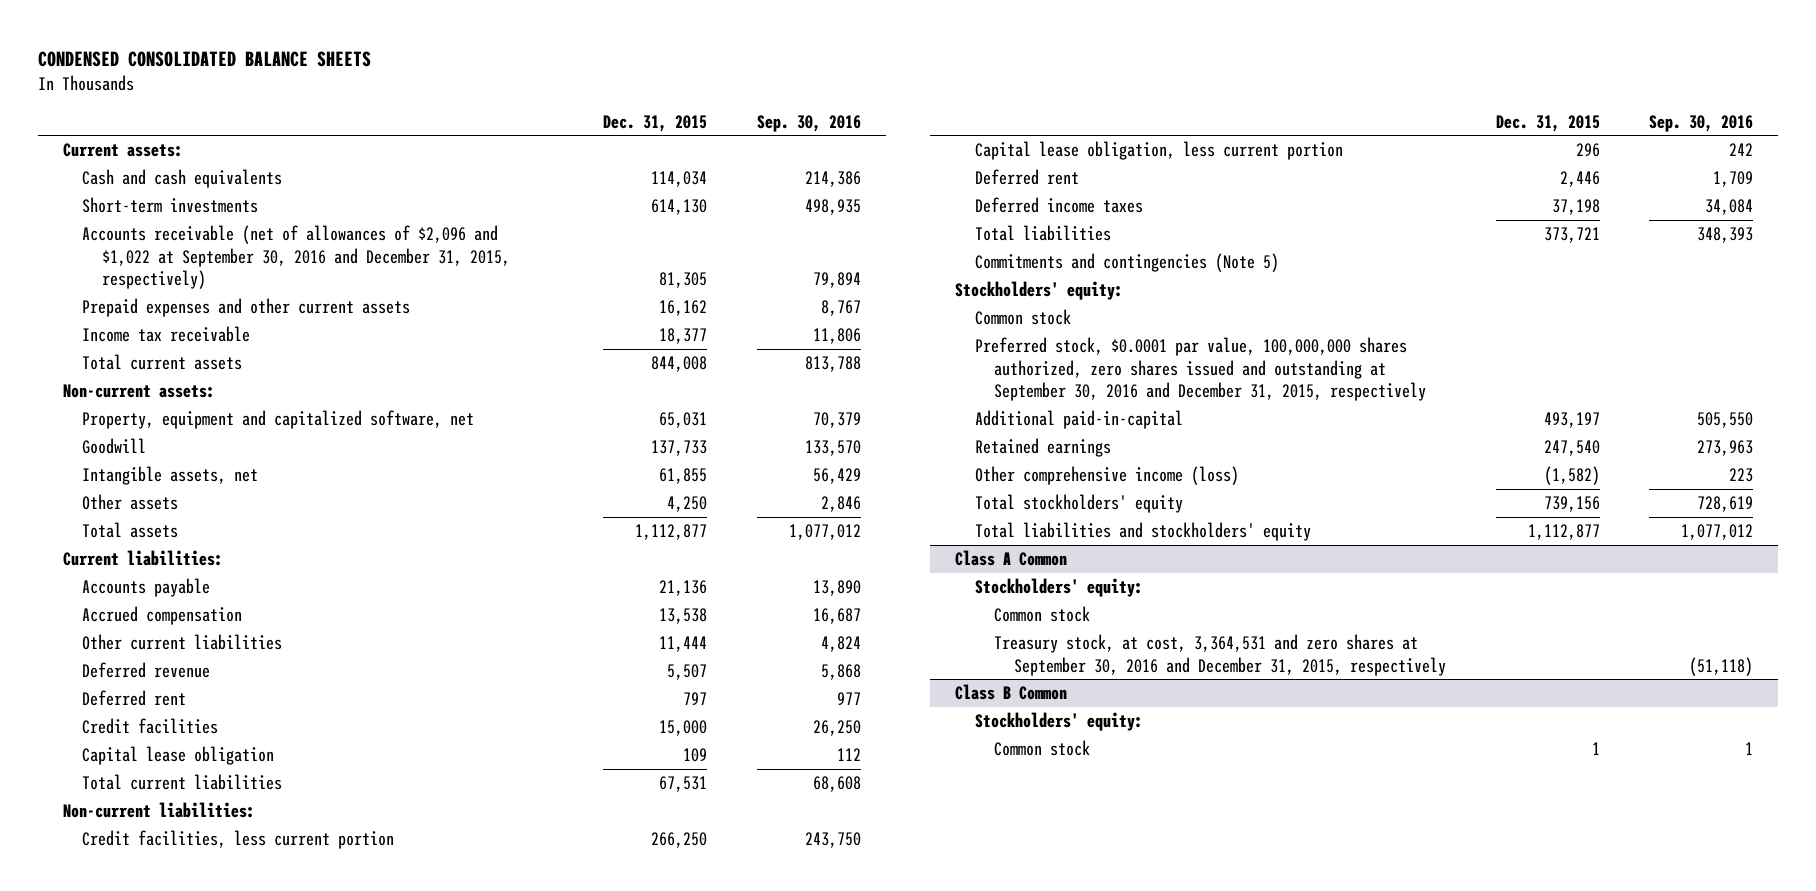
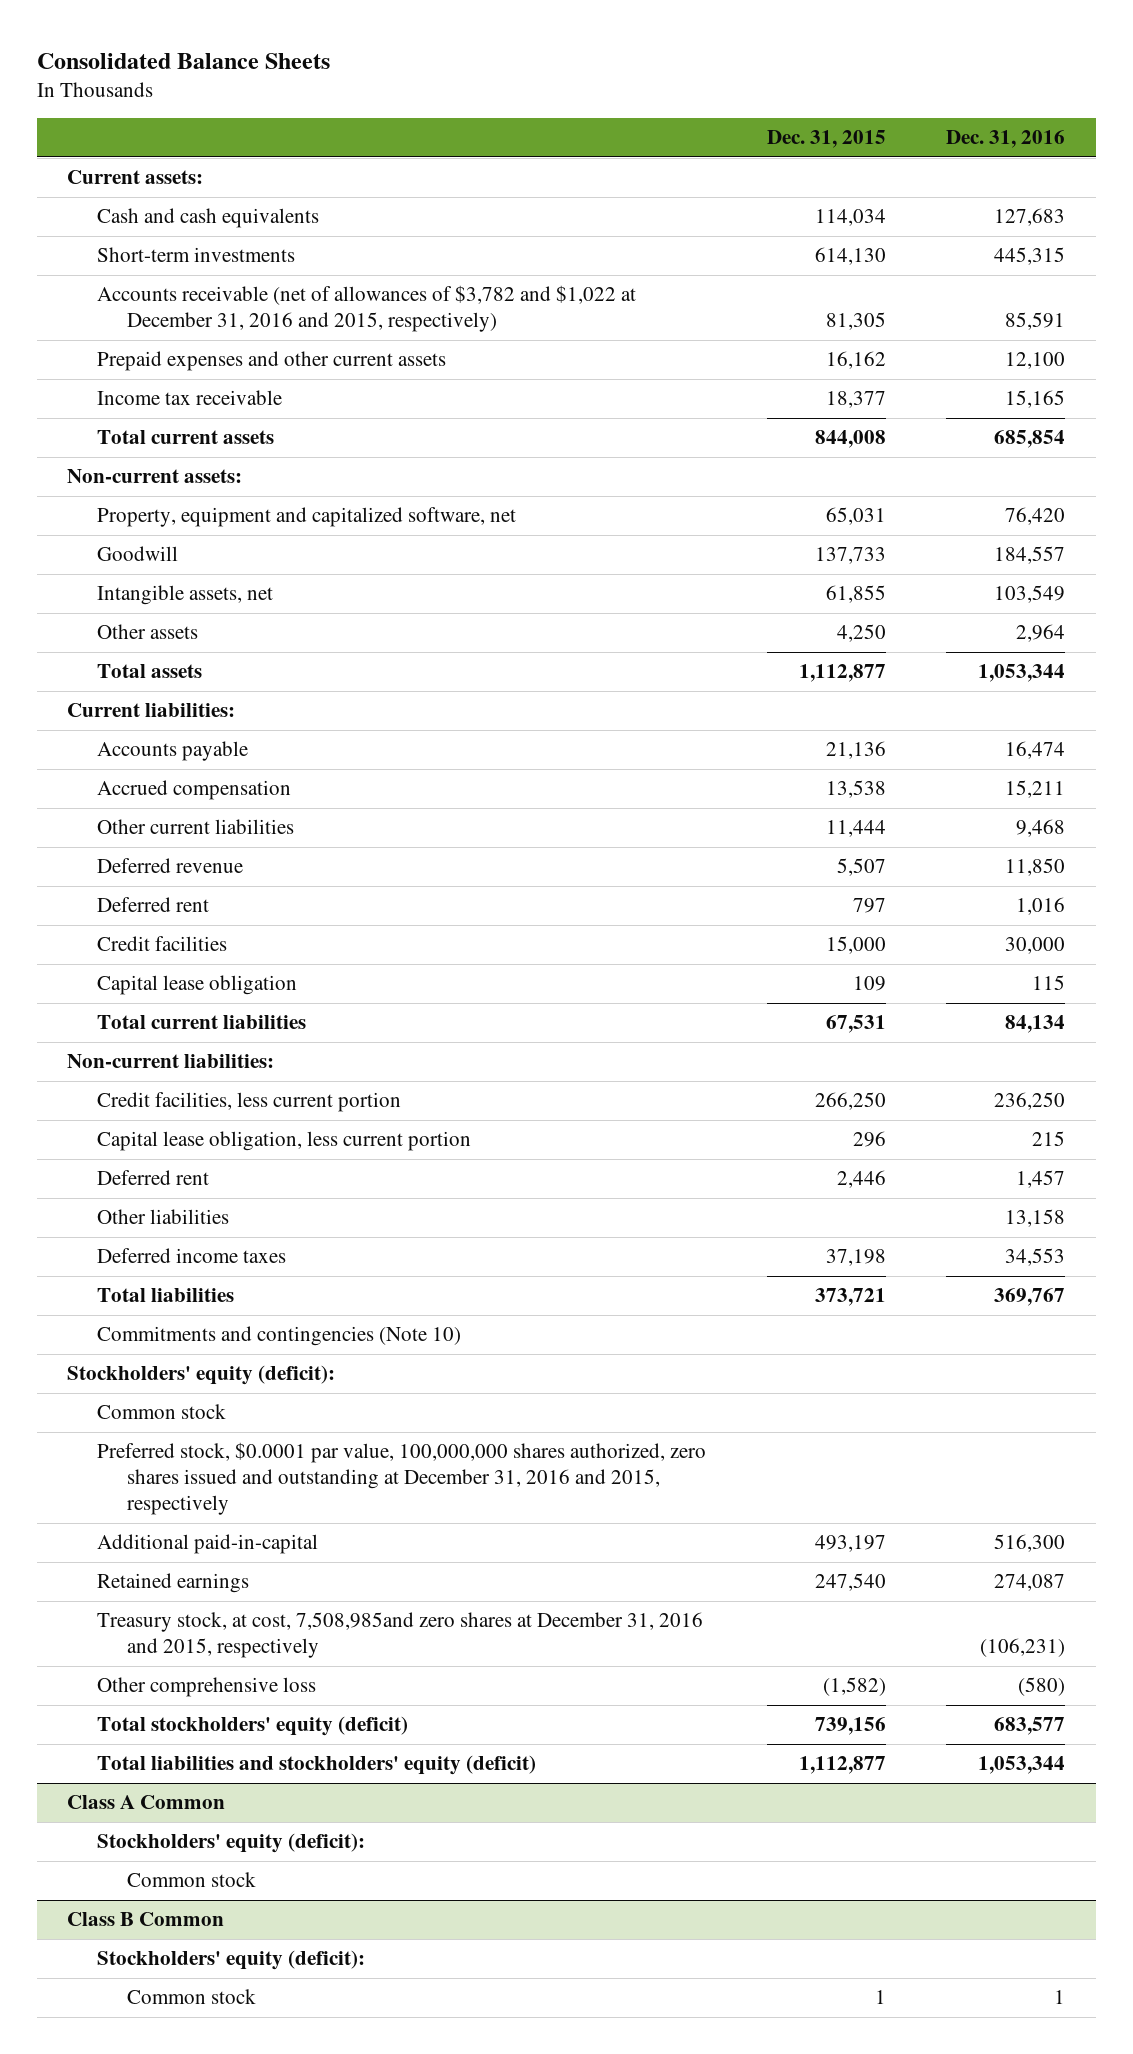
[37,50,371,67] CONDENSED CONSOLIDATED BALANCE SHEETS -> [36,53,330,70] Consolidated Balance Sheets
[756,114,861,132] Sep. 30, 2016 -> none
none -> [946,130,1066,149] Dec. 31, 2016
[82,225,511,289] Accounts receivable (net of allowances of $2,096 and $1,022 at September 30, 2016 and December 31, 2015, respectively) -> [97,285,637,333] Accounts receivable (net of allowances of $3,782 and $1,022 at December 31, 2016 and 2015, respectively)
none -> [97,1209,230,1225] Other liabilities
[974,253,1279,273] Commitments and contingencies (Note 5) -> [97,1326,462,1347] Commitments and contingencies (Note 10)
[954,281,1123,301] Stockholders' equity: -> [67,1365,336,1386] Stockholders' equity (deficit):
[974,337,1427,401] Preferred stock, $0.0001 par value, 100,000,000 shares authorized, zero shares issued and outstanding at September 30, 2016 and December 31, 2015, respectively -> [97,1442,707,1516] Preferred stock, $0.0001 par value, 100,000,000 shares authorized, zero shares issued and outstanding at December 31, 2016 and 2015, respectively
none -> [97,1612,704,1659] Treasury stock, at cost, 7,508,985and zero shares at December 31, 2016 and 2015, respectively
[974,466,1239,486] Other comprehensive income (loss) -> [97,1677,317,1698] Other comprehensive loss
[974,494,1183,514] Total stockholders' equity -> [97,1716,409,1737] Total stockholders' equity (deficit)
[974,522,1311,542] Total liabilities and stockholders' equity -> [97,1755,537,1776] Total liabilities and stockholders' equity (deficit)
[974,578,1143,598] Stockholders' equity: -> [97,1833,366,1854] Stockholders' equity (deficit):
[994,634,1447,676] Treasury stock, at cost, 3,364,531 and zero shares at September 30, 2016 and December 31, 2015, respectively -> none
[974,712,1143,732] Stockholders' equity: -> [97,1950,366,1971] Stockholders' equity (deficit):

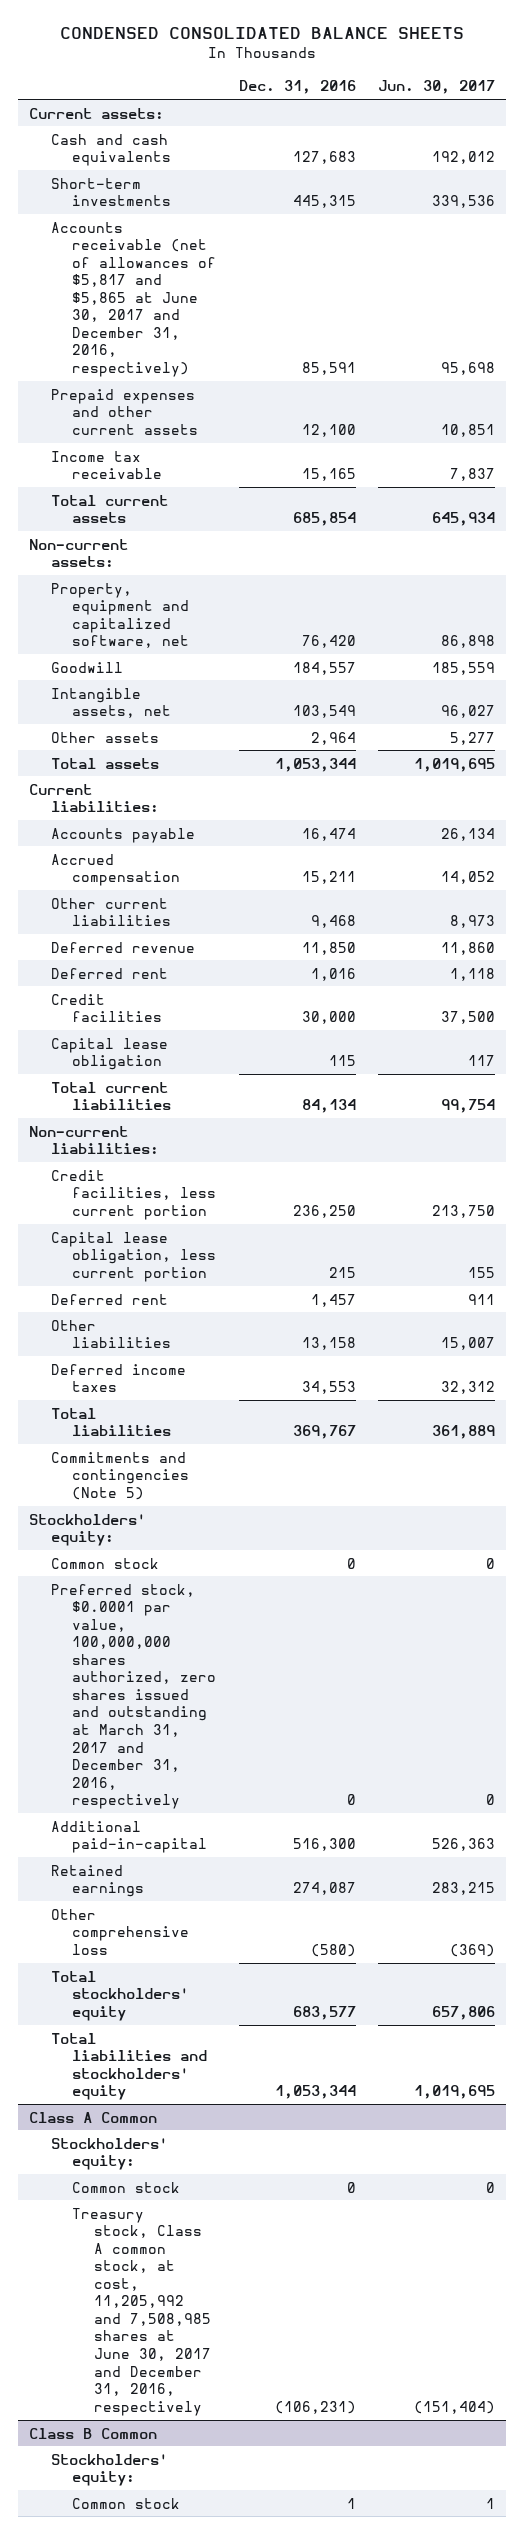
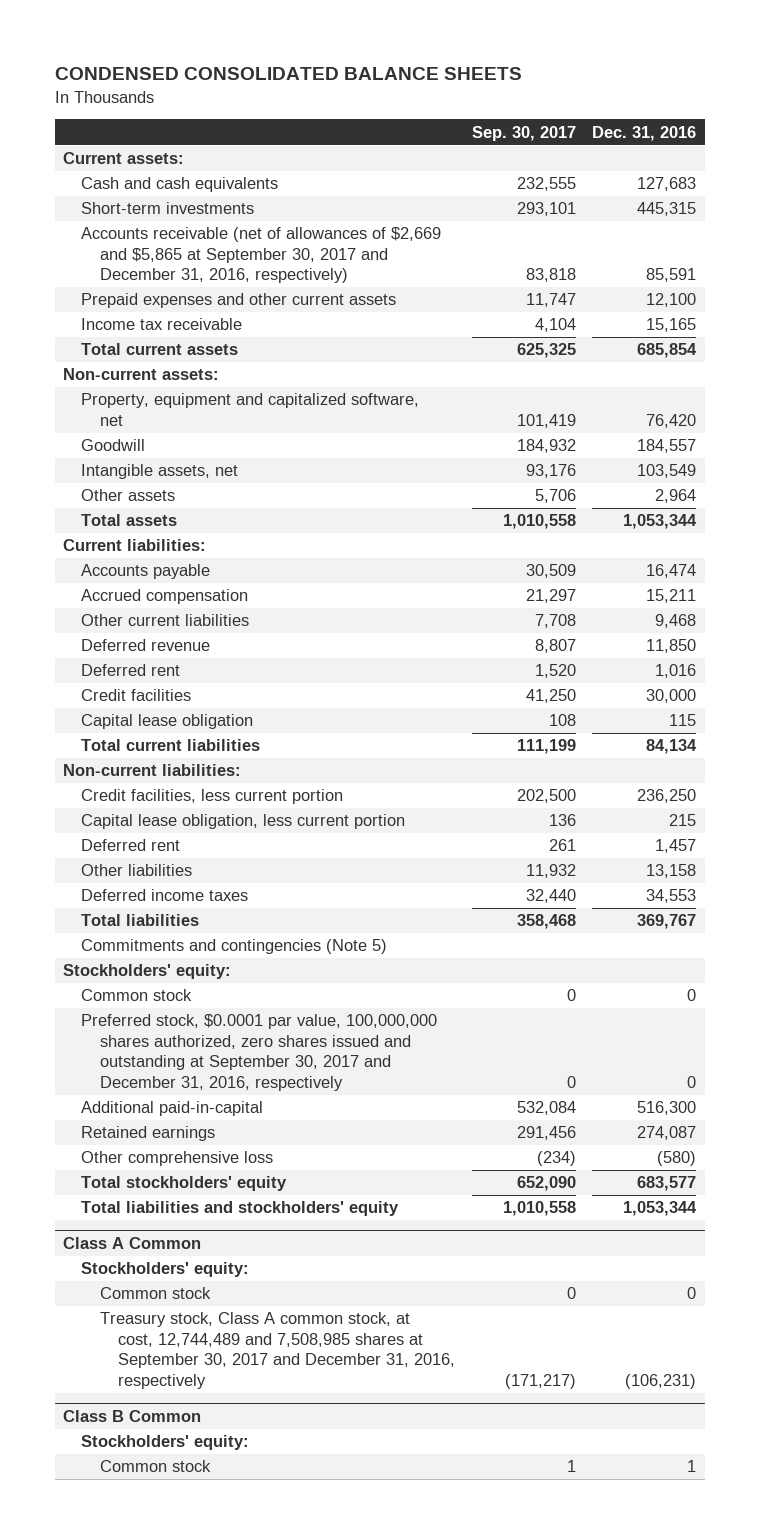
[378,80,496,95] Jun. 30, 2017 -> none
none -> [471,125,576,141] Sep. 30, 2017
[50,221,217,378] Accounts receivable (net of allowances of $5,817 and $5,865 at June 30, 2017 and December 31, 2016, respectively) -> [81,227,442,284] Accounts receivable (net of allowances of $2,669 and $5,865 at September 30, 2017 and December 31, 2016, respectively)
[50,1583,217,1810] Preferred stock, $0.0001 par value, 100,000,000 shares authorized, zero shares issued and outstanding at March 31, 2017 and December 31, 2016, respectively -> [81,1014,438,1091] Preferred stock, $0.0001 par value, 100,000,000 shares authorized, zero shares issued and outstanding at September 30, 2017 and December 31, 2016, respectively
[72,2207,211,2416] Treasury stock, Class A common stock, at cost, 11,205,992 and 7,508,985 shares at June 30, 2017 and December 31, 2016, respectively -> [99,1312,456,1389] Treasury stock, Class A common stock, at cost, 12,744,489 and 7,508,985 shares at September 30, 2017 and December 31, 2016, respectively

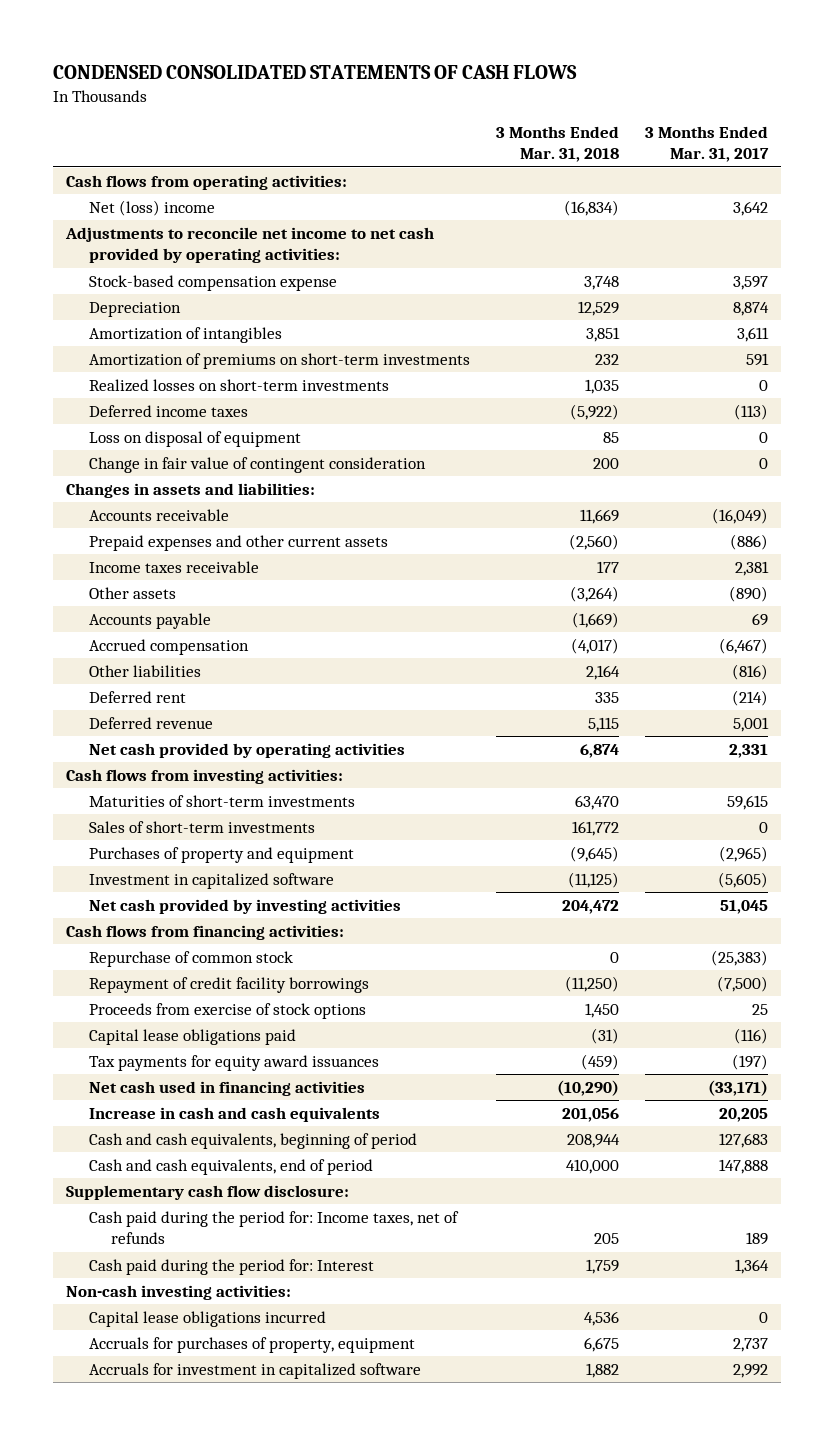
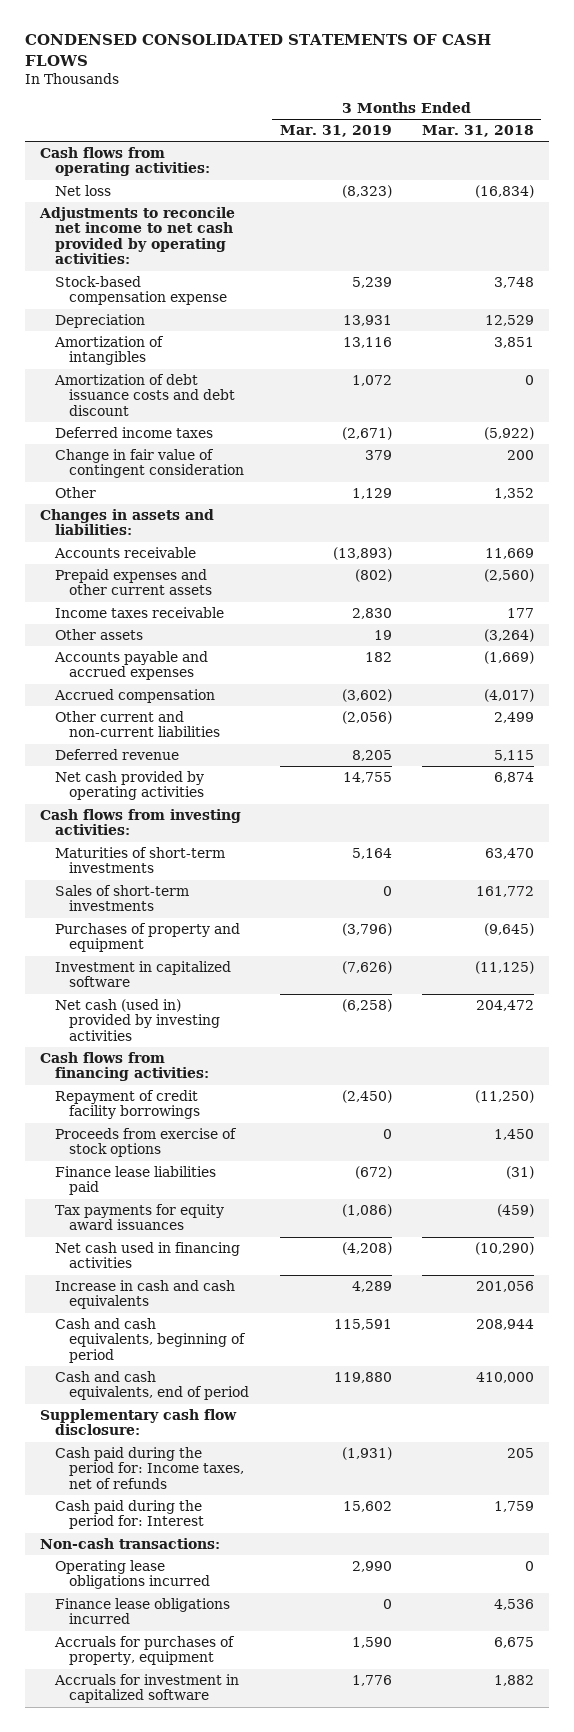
[644,126,769,163] 3 Months Ended Mar. 31, 2017 -> none
none -> [279,125,392,138] Mar. 31, 2019
[88,199,215,216] Net (loss) income -> [54,184,111,196] Net loss
[88,352,470,369] Amortization of premiums on short-term investments -> none
[88,378,389,392] Realized losses on short-term investments -> none
none -> [53,373,236,416] Amortization of debt issuance costs and debt discount
[88,430,301,447] Loss on disposal of equipment -> none
none -> [54,486,96,498] Other
[88,612,211,629] Accounts payable -> [53,650,208,681] Accounts payable and accrued expenses
[88,690,186,703] Deferred rent -> none
[88,664,201,677] Other liabilities -> [54,710,221,738] Other current and non-current liabilities
[585,664,620,680] 2,164 -> [493,711,534,723] 2,499
[88,898,401,914] Net cash provided by investing activities -> [54,998,221,1041] Net cash (used in) provided by investing activities
[88,950,293,967] Repurchase of common stock -> none
[88,1028,296,1045] Capital lease obligations paid -> none
none -> [54,1165,216,1196] Finance lease liabilities paid
[66,1284,292,1300] Non-cash investing activities: -> [39,1537,220,1549] Non-cash transactions:
none -> [54,1559,211,1590] Operating lease obligations incurred
[88,1310,326,1327] Capital lease obligations incurred -> [54,1597,230,1625] Finance lease obligations incurred

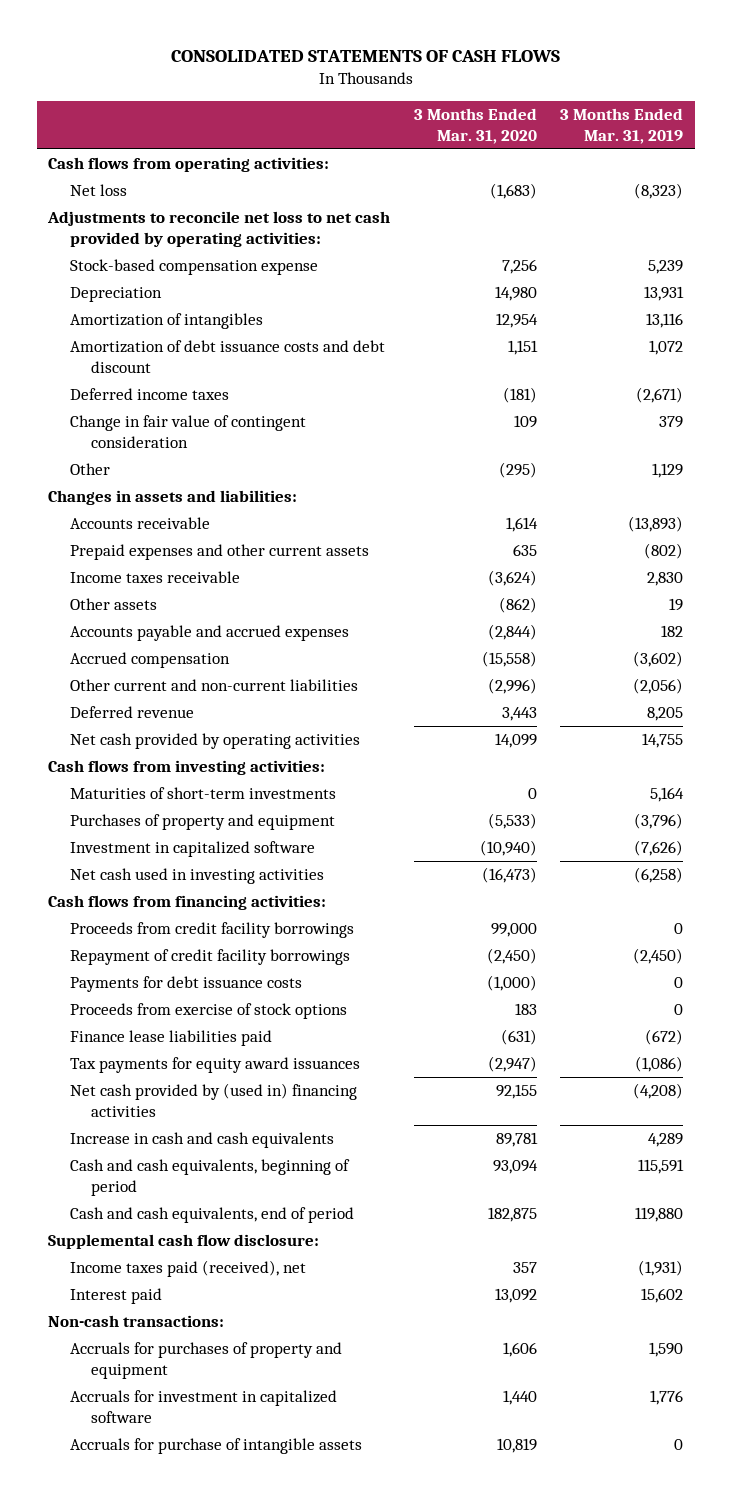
[24,34,491,67] CONDENSED CONSOLIDATED STATEMENTS OF CASH FLOWS -> [170,50,560,63] CONSOLIDATED STATEMENTS OF CASH FLOWS
[421,125,534,138] Mar. 31, 2018 -> none
none -> [413,108,537,144] 3 Months Ended Mar. 31, 2020
[38,206,235,265] Adjustments to reconcile net income to net cash provided by operating activities: -> [47,211,391,247] Adjustments to reconcile net loss to net cash provided by operating activities:
[54,884,189,912] Sales of short-term investments -> none
[54,998,221,1041] Net cash (used in) provided by investing activities -> [69,868,324,885] Net cash used in investing activities
none -> [69,922,354,939] Proceeds from credit facility borrowings
none -> [69,976,302,993] Payments for debt issuance costs
[54,1241,240,1269] Net cash used in financing activities -> [69,1083,357,1117] Net cash provided by (used in) financing activities
[39,1408,237,1436] Supplementary cash flow disclosure: -> [48,1234,320,1250] Supplemental cash flow disclosure:
[54,1446,245,1489] Cash paid during the period for: Income taxes, net of refunds -> [69,1260,306,1278] Income taxes paid (received), net
[54,1499,205,1530] Cash paid during the period for: Interest -> [69,1288,162,1305] Interest paid
[54,1559,211,1590] Operating lease obligations incurred -> none
[54,1597,230,1625] Finance lease obligations incurred -> none
[53,1635,235,1666] Accruals for purchases of property, equipment -> [69,1342,342,1379] Accruals for purchases of property and equipment
none -> [69,1438,362,1455] Accruals for purchase of intangible assets

